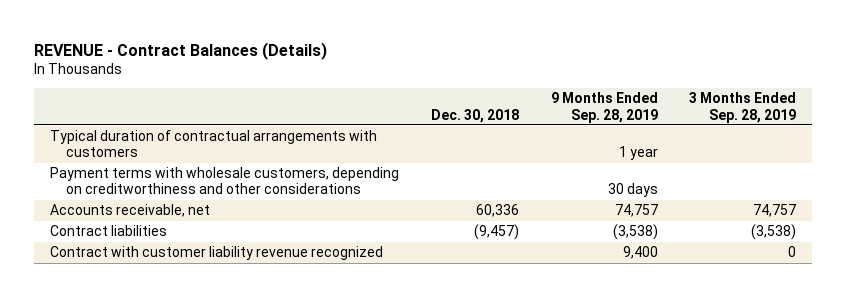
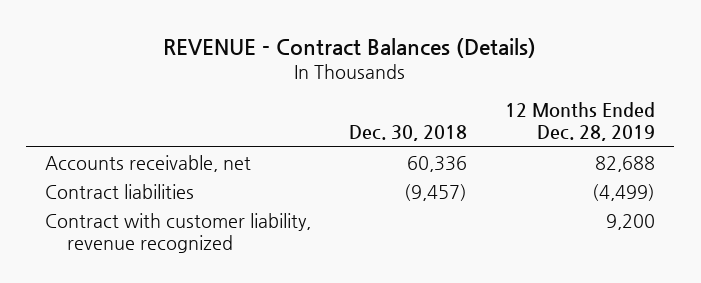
[550,92,658,123] 9 Months Ended Sep. 28, 2019 -> none
[689,92,797,123] 3 Months Ended Sep. 28, 2019 -> none
none -> [505,102,656,142] 12 Months Ended Dec. 28, 2019
[50,130,378,158] Typical duration of contractual arrangements with customers -> none
[50,167,400,195] Payment terms with wholesale customers, depending on creditworthiness and other considerations -> none
[50,246,384,261] Contract with customer liability revenue recognized -> [45,212,312,253] Contract with customer liability, revenue recognized

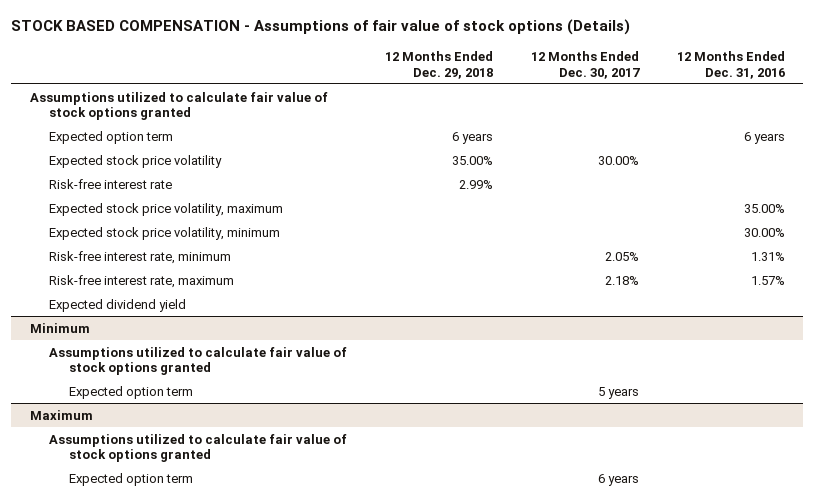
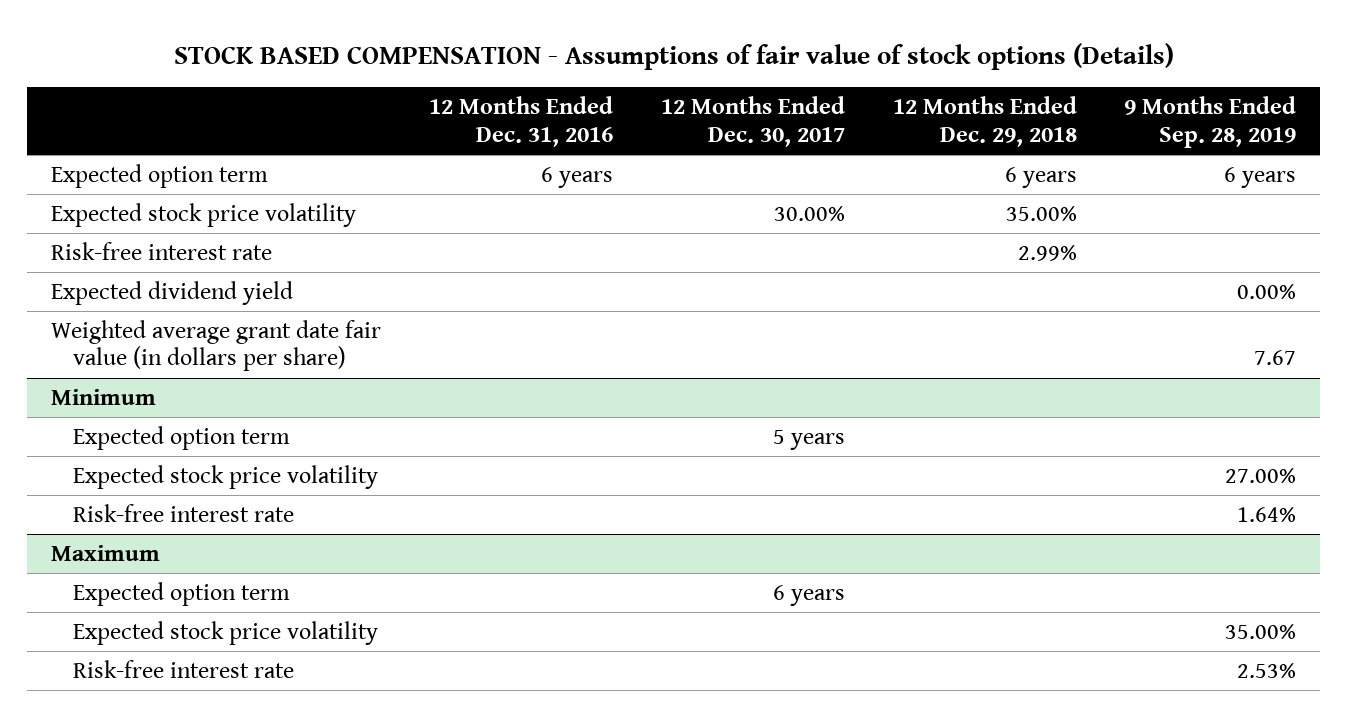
none -> [1124,96,1297,148] 9 Months Ended Sep. 28, 2019
[29,91,328,121] Assumptions utilized to calculate fair value of stock options granted -> none
[49,202,284,216] Expected stock price volatility, maximum -> none
[49,226,281,240] Expected stock price volatility, minimum -> none
[49,250,232,264] Risk-free interest rate, minimum -> none
[49,274,235,288] Risk-free interest rate, maximum -> none
none -> [51,320,382,372] Weighted average grant date fair value (in dollars per share)
[49,346,348,376] Assumptions utilized to calculate fair value of stock options granted -> none
none -> [72,465,378,490] Expected stock price volatility
none -> [72,504,294,523] Risk-free interest rate
[49,433,348,463] Assumptions utilized to calculate fair value of stock options granted -> none
none -> [72,621,378,646] Expected stock price volatility
none -> [72,660,294,679] Risk-free interest rate

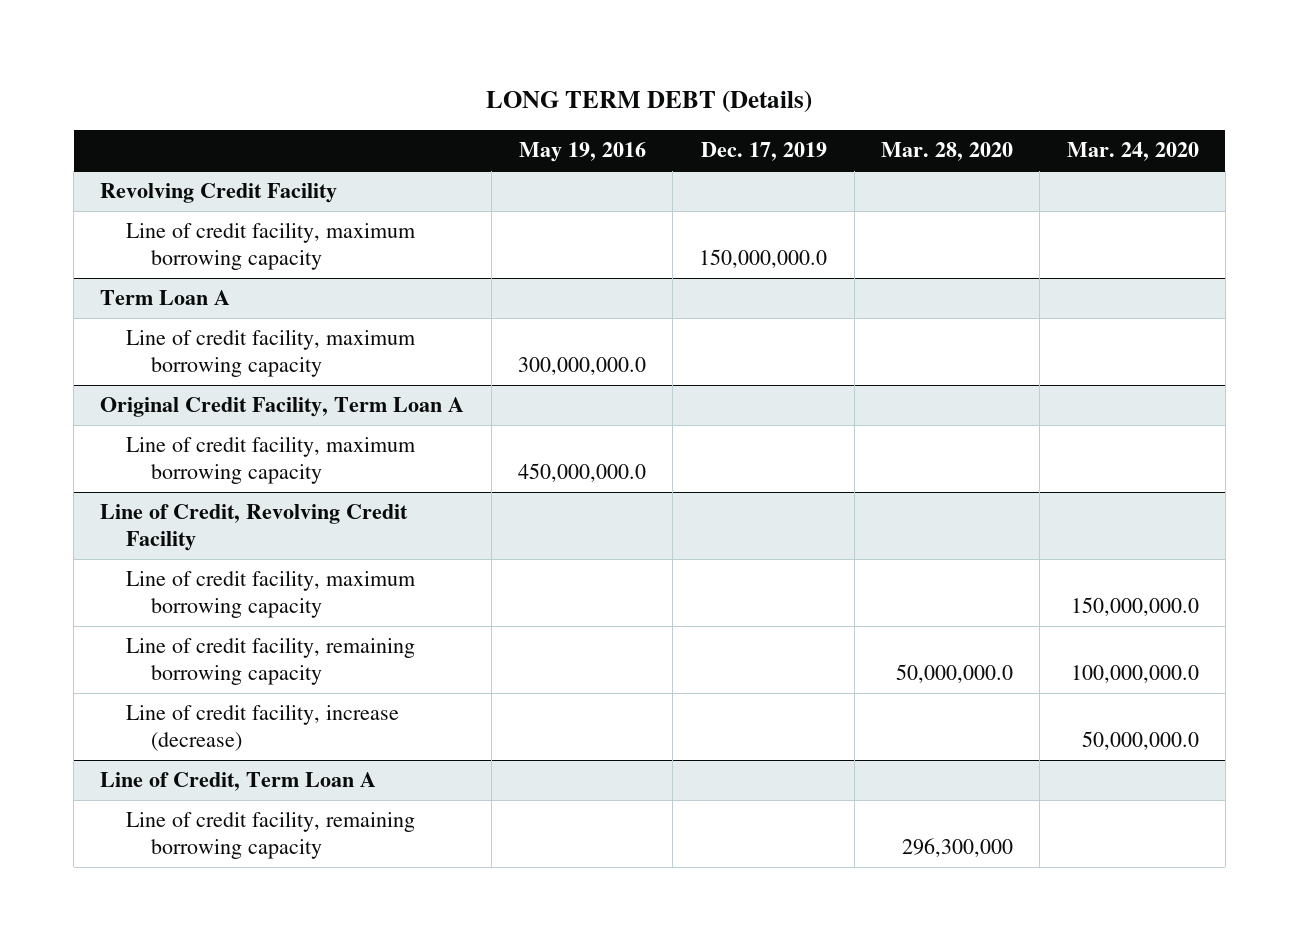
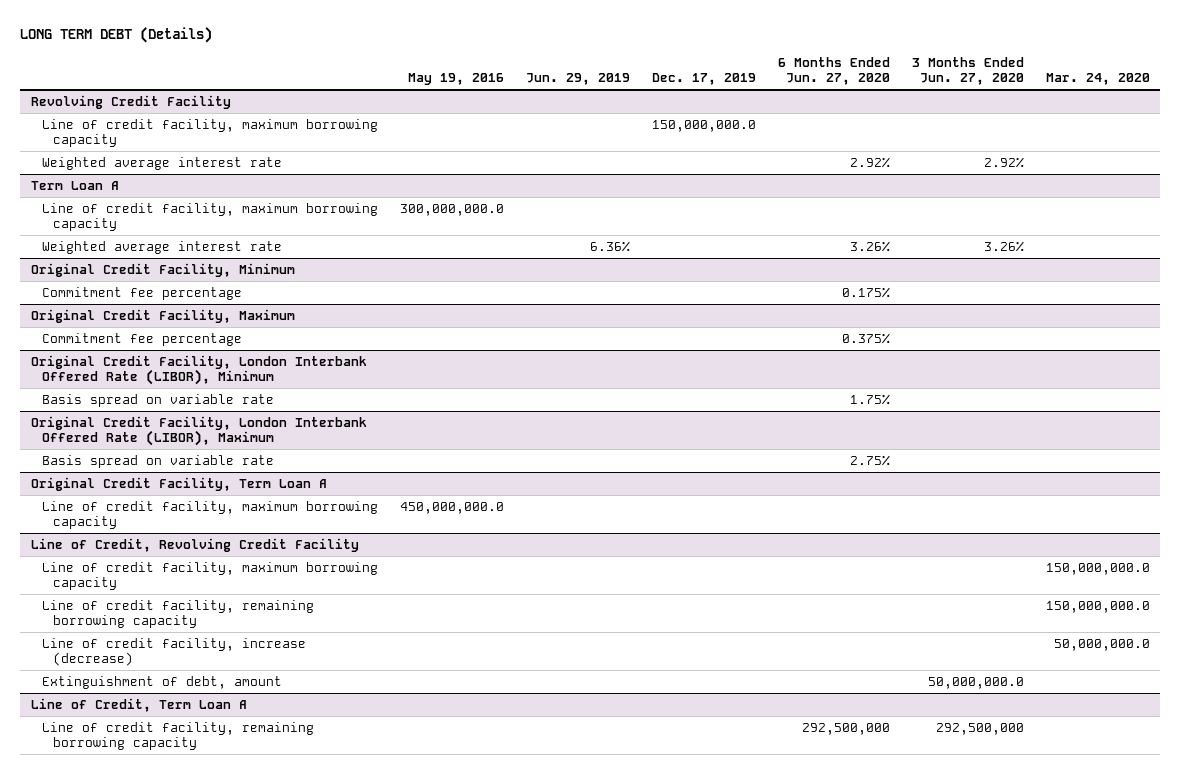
[880,142,1013,162] Mar. 28, 2020 -> none
none -> [525,73,630,86] Jun. 29, 2019
none -> [777,57,890,86] 6 Months Ended Jun. 27, 2020
none -> [911,57,1024,86] 3 Months Ended Jun. 27, 2020
none -> [42,156,283,170] Weighted average interest rate
none -> [42,240,283,254] Weighted average interest rate
none -> [30,262,295,277] Original Credit Facility, Minimum
none -> [42,286,243,300] Commitment fee percentage
none -> [30,308,295,323] Original Credit Facility, Maximum
none -> [42,332,243,346] Commitment fee percentage
none -> [30,354,367,385] Original Credit Facility, London Interbank Offered Rate (LIBOR), Minimum
none -> [42,393,275,407] Basis spread on variable rate
none -> [30,415,367,446] Original Credit Facility, London Interbank Offered Rate (LIBOR), Maximum
none -> [42,454,275,468] Basis spread on variable rate
[1070,664,1199,683] 100,000,000.0 -> [1045,600,1150,613] 150,000,000.0
none -> [42,675,283,689] Extinguishment of debt, amount

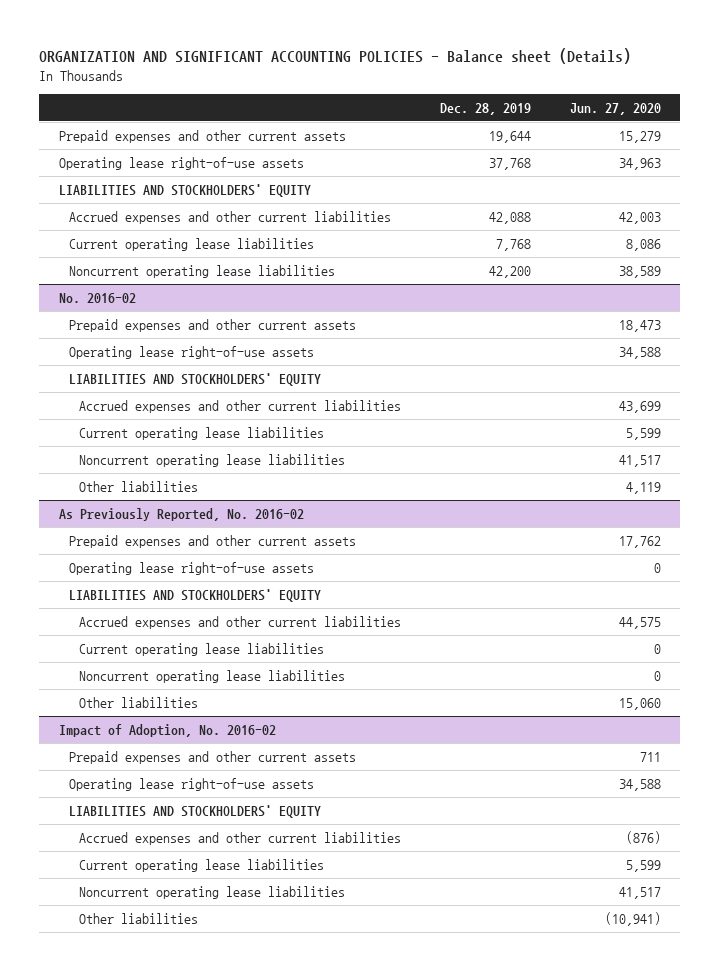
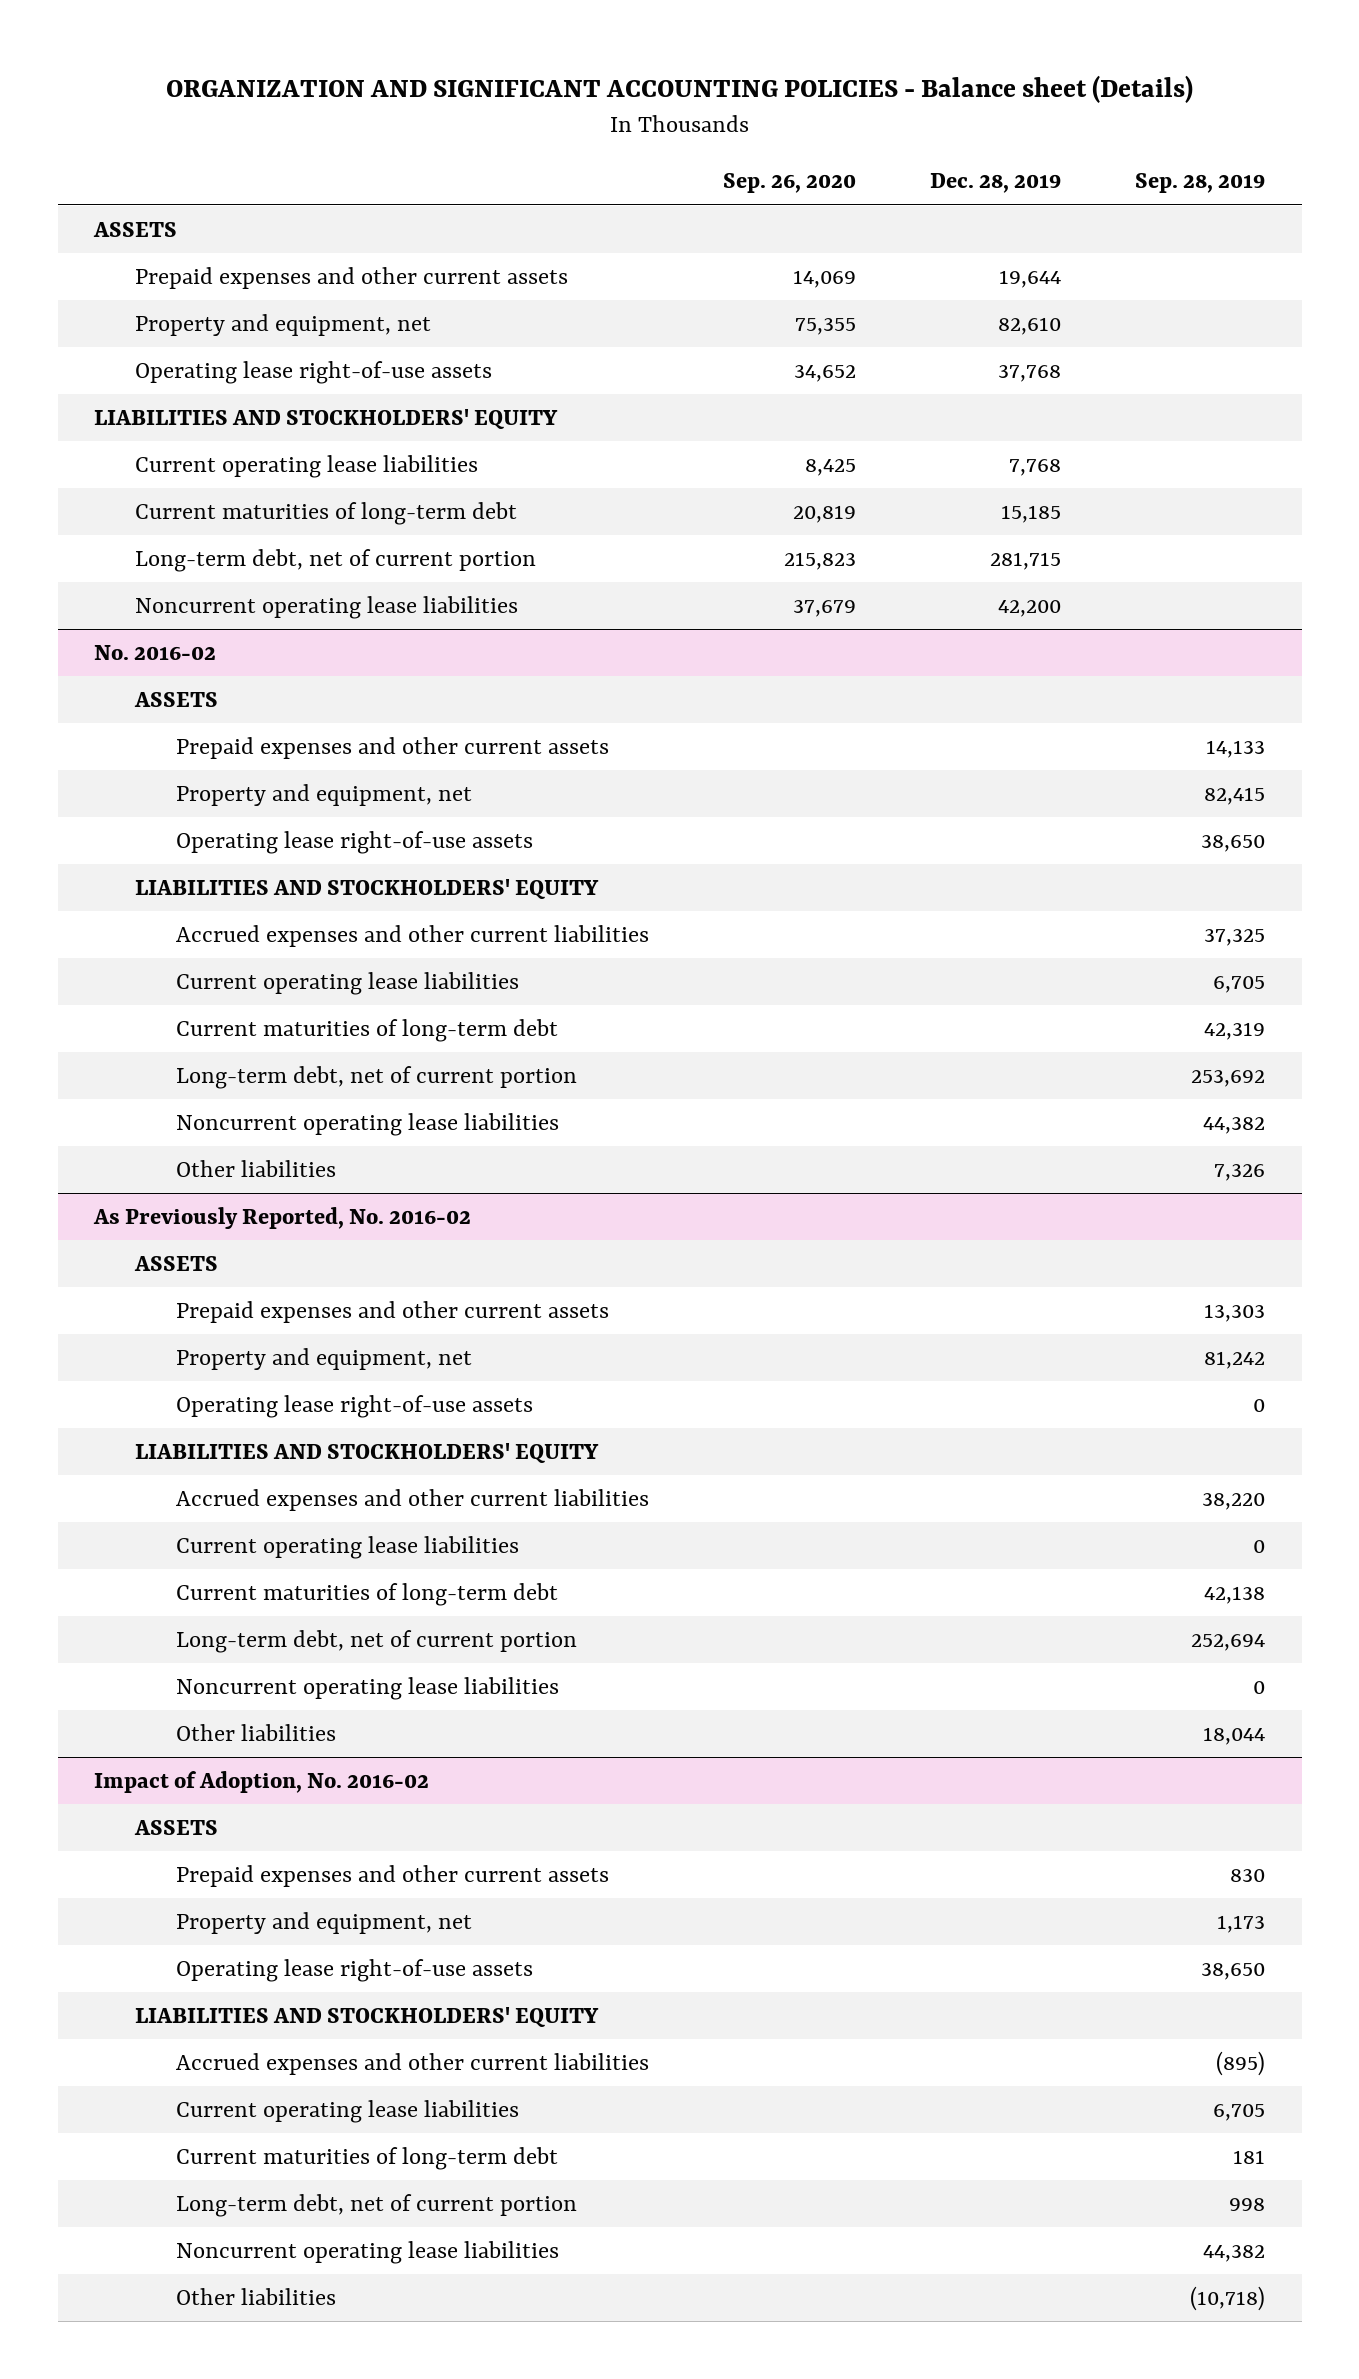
[569,102,661,115] Jun. 27, 2020 -> none
none -> [722,173,856,194] Sep. 26, 2020
none -> [1134,173,1265,194] Sep. 28, 2019
none -> [93,221,178,237] ASSETS
none -> [135,313,432,336] Property and equipment, net
[68,211,391,225] Accrued expenses and other current liabilities -> none
none -> [135,501,518,525] Current maturities of long-term debt
none -> [135,548,537,572] Long-term debt, net of current portion
none -> [134,691,219,707] ASSETS
none -> [176,783,473,806] Property and equipment, net
none -> [176,1018,559,1042] Current maturities of long-term debt
none -> [176,1065,578,1089] Long-term debt, net of current portion
none -> [134,1255,219,1271] ASSETS
none -> [176,1347,473,1370] Property and equipment, net
none -> [176,1582,559,1606] Current maturities of long-term debt
none -> [176,1629,578,1653] Long-term debt, net of current portion
none -> [134,1819,219,1835] ASSETS
none -> [176,1911,473,1934] Property and equipment, net
none -> [176,2146,559,2170] Current maturities of long-term debt
none -> [176,2193,578,2217] Long-term debt, net of current portion

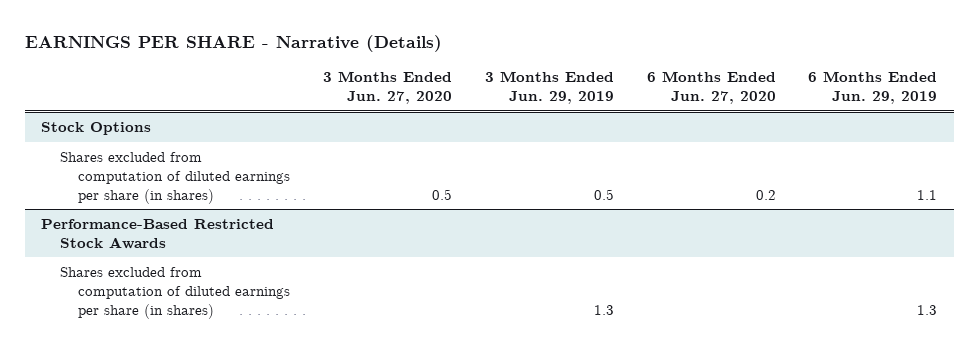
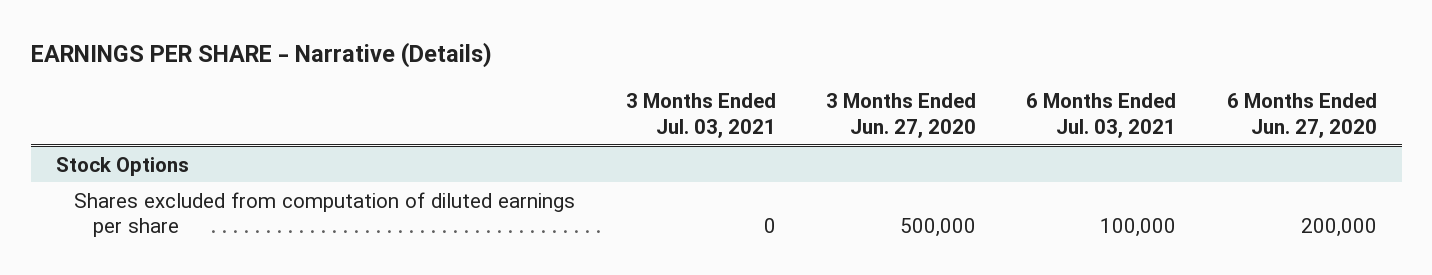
[484,71,614,105] 3 Months Ended Jun. 29, 2019 -> none
[808,71,938,105] 6 Months Ended Jun. 29, 2019 -> none
none -> [625,93,776,138] 3 Months Ended Jul. 03, 2021
none -> [1026,93,1177,138] 6 Months Ended Jul. 03, 2021
[41,218,275,249] Performance-Based Restricted Stock Awards -> none
[59,266,291,319] Shares excluded from computation of diluted earnings per share (in shares) -> none
[59,151,291,204] Shares excluded from computation of diluted earnings per share (in shares) -> [74,191,576,237] Shares excluded from computation of diluted earnings per share
[431,188,452,200] 0.5 -> [900,217,977,237] 500,000
[755,189,776,200] 0.2 -> [1300,217,1377,237] 200,000

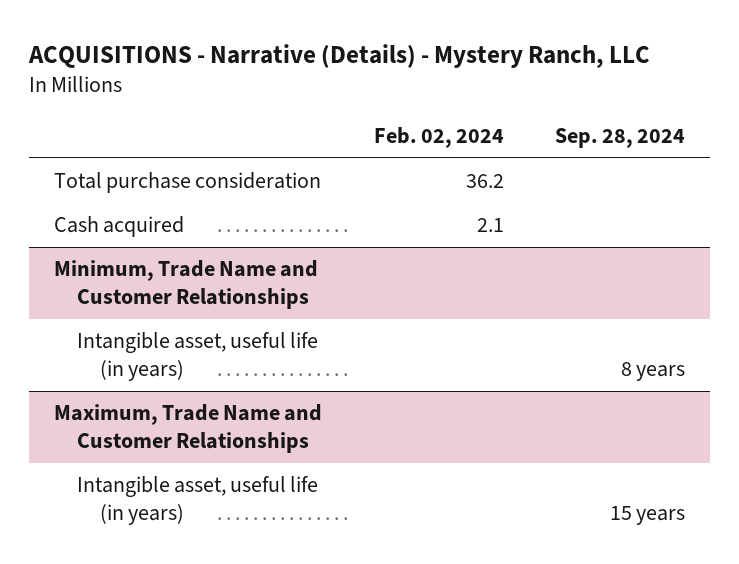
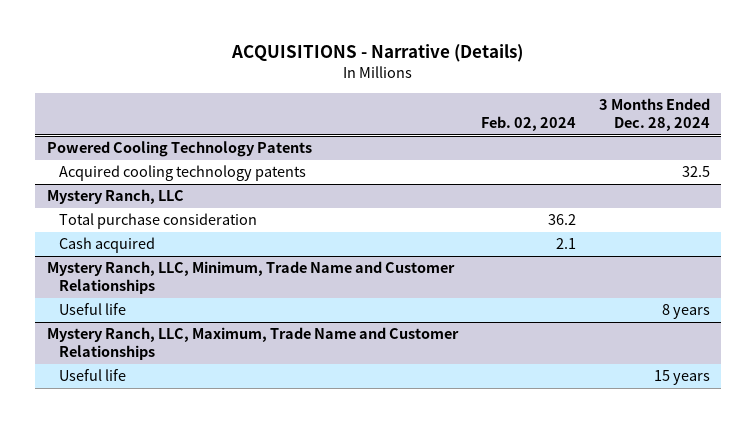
[27,43,650,68] ACQUISITIONS - Narrative (Details) - Mystery Ranch, LLC -> [231,44,524,63] ACQUISITIONS - Narrative (Details)
[554,128,685,149] Sep. 28, 2024 -> none
none -> [598,98,710,131] 3 Months Ended Dec. 28, 2024
none -> [46,141,312,158] Powered Cooling Technology Patents
none -> [59,165,307,182] Acquired cooling technology patents
none -> [46,189,184,205] Mystery Ranch, LLC
[54,260,319,309] Minimum, Trade Name and Customer Relationships -> [46,261,455,295] Mystery Ranch, LLC, Minimum, Trade Name and Customer Relationships
[77,332,319,381] Intangible asset, useful life (in years) -> [59,303,127,316] Useful life
[54,404,323,453] Maximum, Trade Name and Customer Relationships -> [46,327,459,361] Mystery Ranch, LLC, Maximum, Trade Name and Customer Relationships
[77,476,319,525] Intangible asset, useful life (in years) -> [59,369,127,382] Useful life

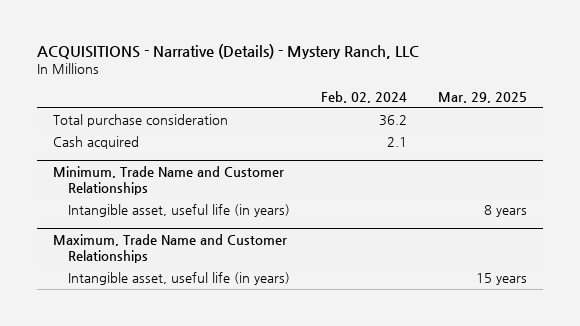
[231,44,524,63] ACQUISITIONS - Narrative (Details) -> [36,44,419,60] ACQUISITIONS - Narrative (Details) - Mystery Ranch, LLC
[598,98,710,131] 3 Months Ended Dec. 28, 2024 -> none
none -> [438,91,528,103] Mar. 29, 2025
[46,141,312,158] Powered Cooling Technology Patents -> none
[59,165,307,182] Acquired cooling technology patents -> none
[46,189,184,205] Mystery Ranch, LLC -> none
[46,261,455,295] Mystery Ranch, LLC, Minimum, Trade Name and Customer Relationships -> [52,166,284,196] Minimum, Trade Name and Customer Relationships
[59,303,127,316] Useful life -> [67,204,290,218] Intangible asset, useful life (in years)
[46,327,459,361] Mystery Ranch, LLC, Maximum, Trade Name and Customer Relationships -> [52,234,287,264] Maximum, Trade Name and Customer Relationships
[59,369,127,382] Useful life -> [67,272,290,286] Intangible asset, useful life (in years)

